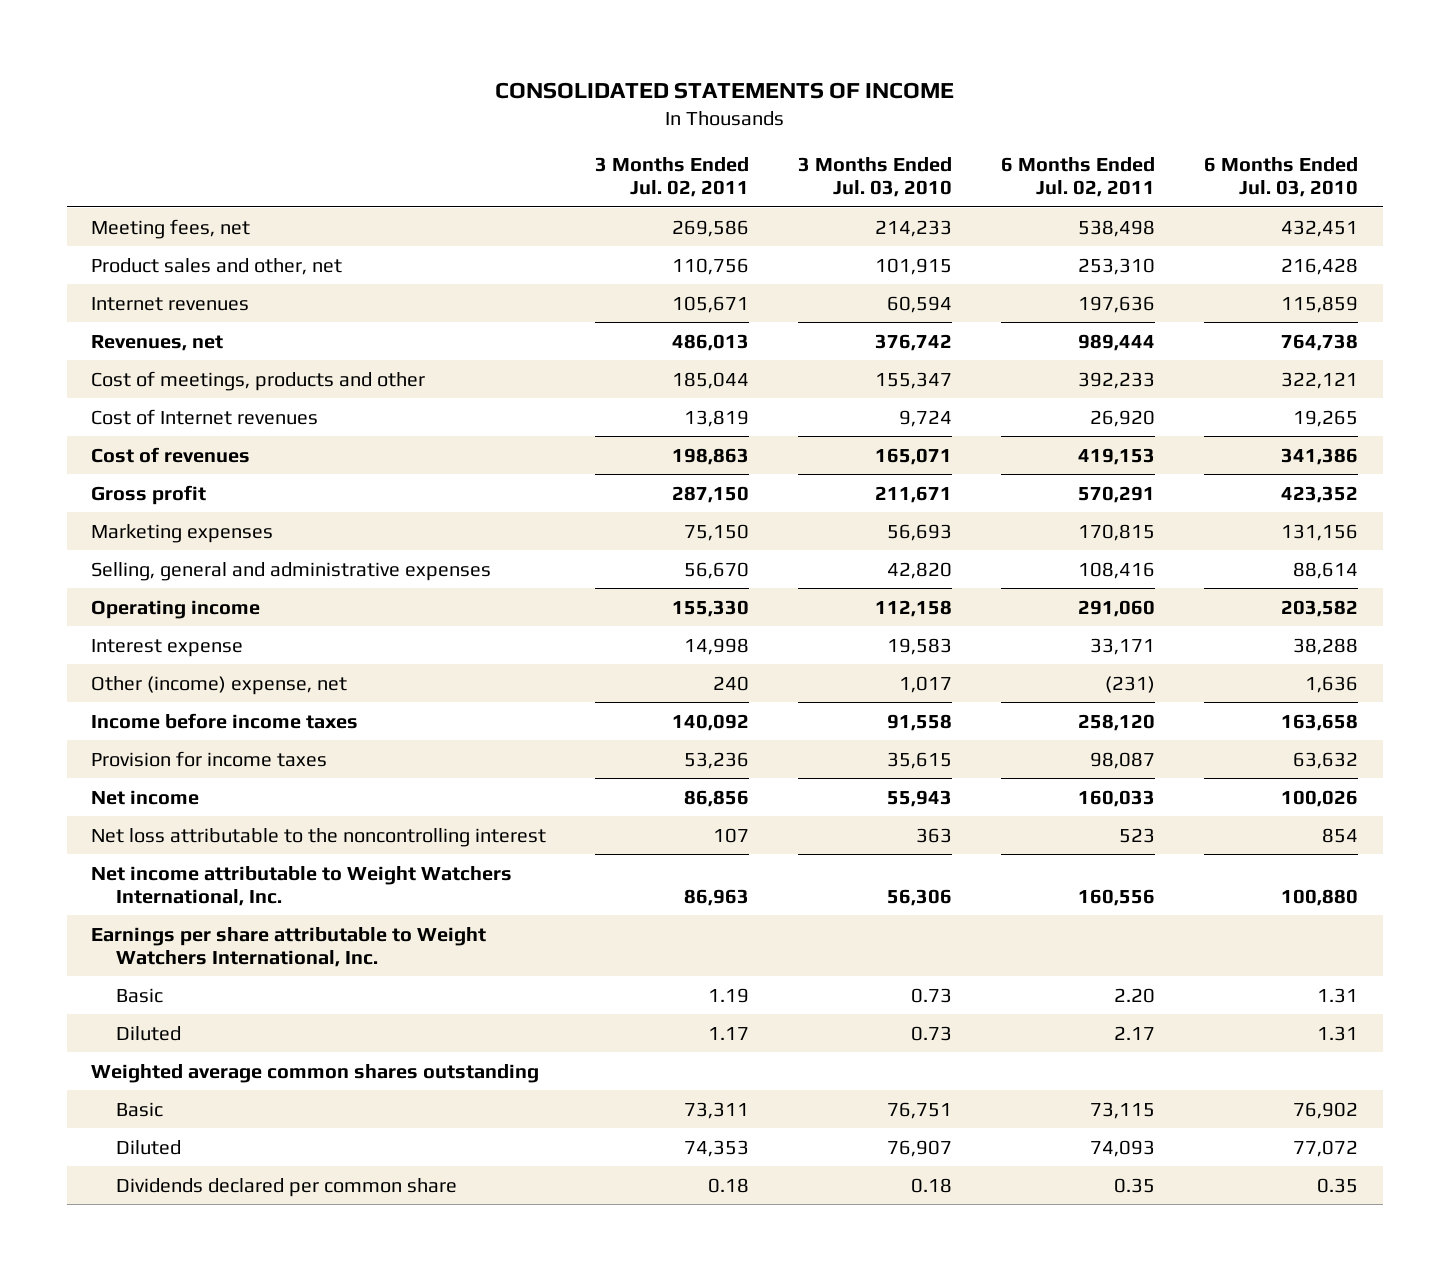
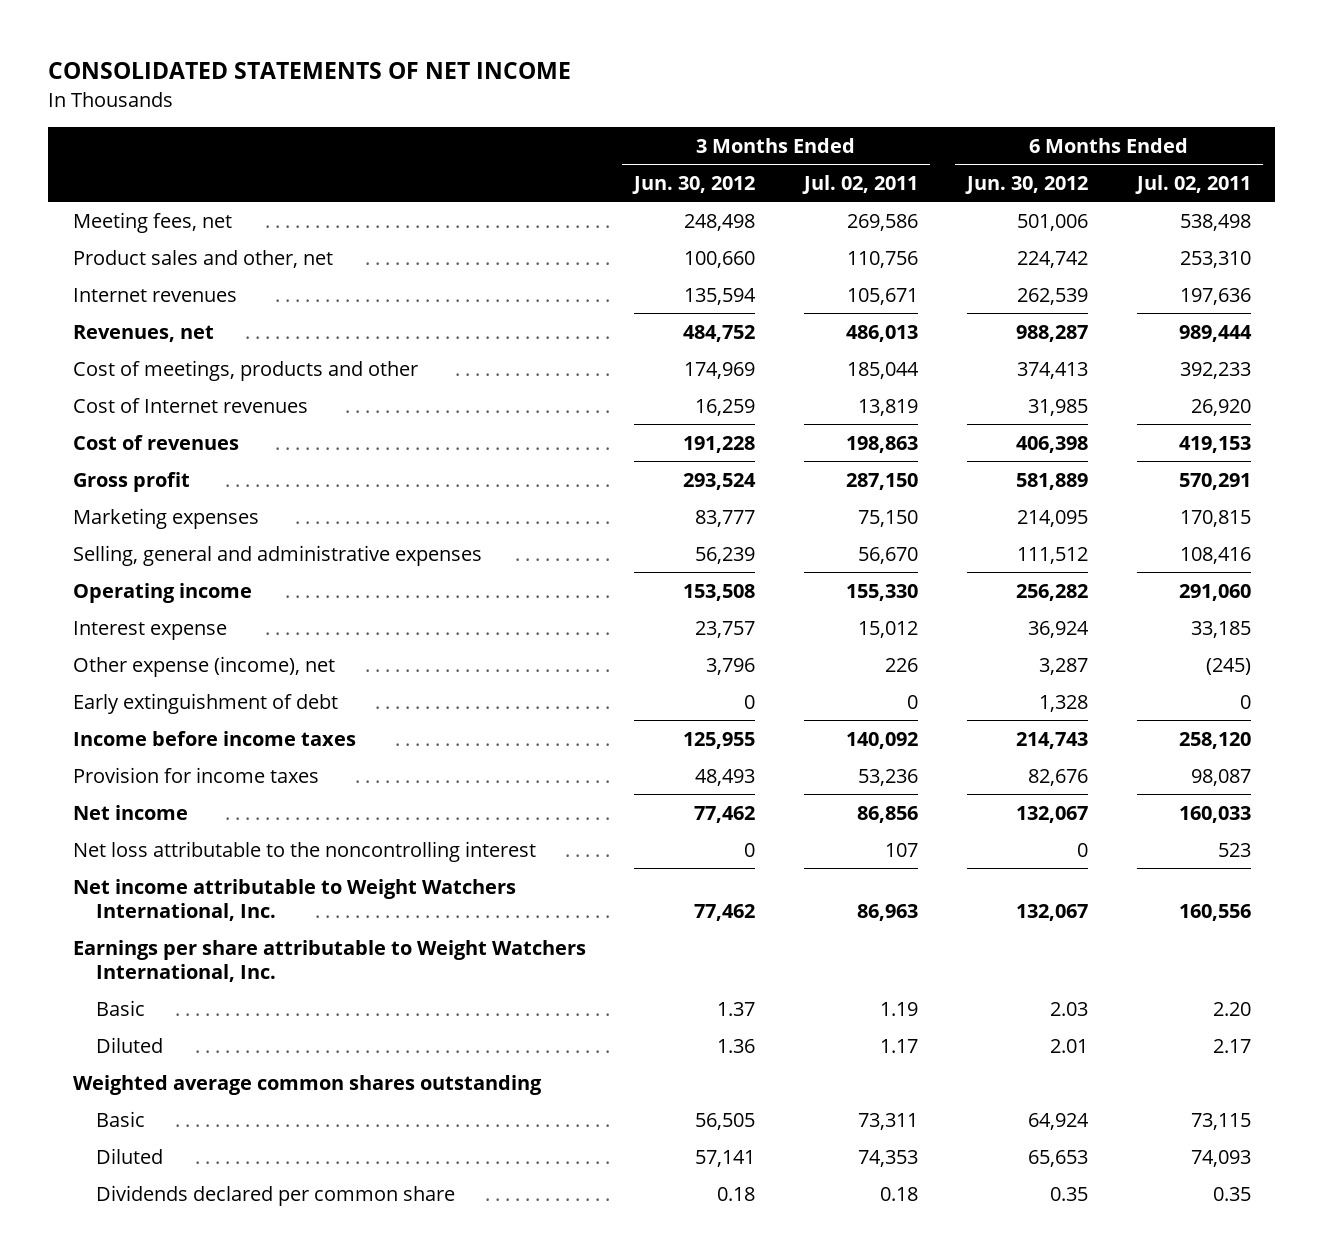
[494,82,954,100] CONSOLIDATED STATEMENTS OF INCOME -> [48,62,572,80] CONSOLIDATED STATEMENTS OF NET INCOME
[798,157,953,198] 3 Months Ended Jul. 03, 2010 -> none
[1204,157,1359,198] 6 Months Ended Jul. 03, 2010 -> none
none -> [632,175,756,194] Jun. 30, 2012
none -> [965,175,1089,194] Jun. 30, 2012
[684,637,750,655] 14,998 -> [858,620,919,638] 15,012
[1090,637,1156,655] 33,171 -> [1190,620,1251,638] 33,185
[91,675,348,695] Other (income) expense, net -> [72,655,335,677] Other expense (income), net
[713,675,750,691] 240 -> [885,657,919,672] 226
[1105,675,1156,693] (231) -> [1205,657,1251,675] (245)
none -> [72,692,338,714] Early extinguishment of debt

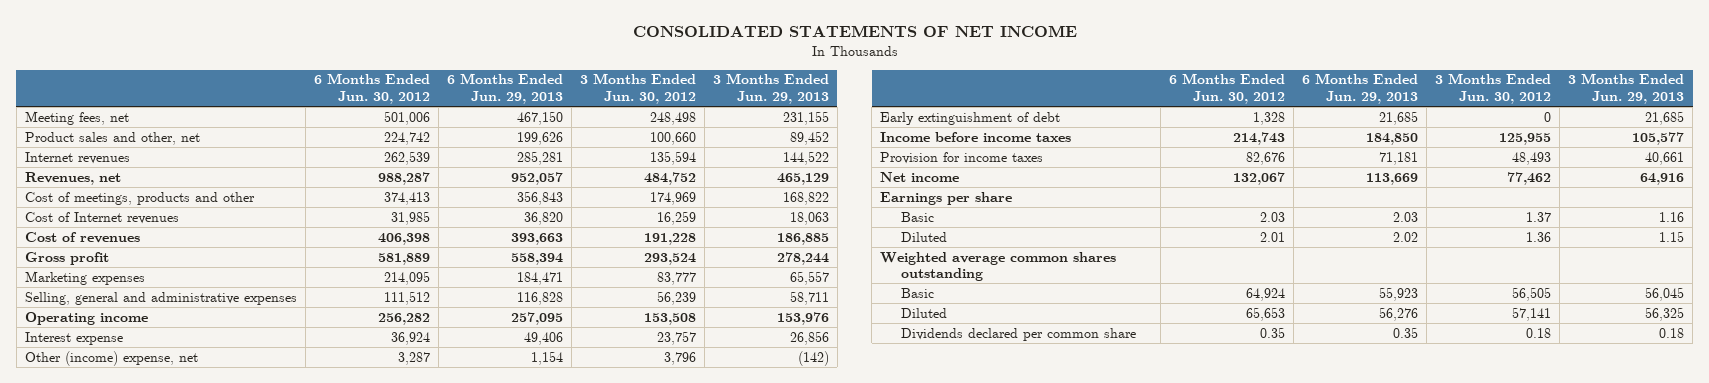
[802,174,919,194] Jul. 02, 2011 -> none
[1134,174,1251,194] Jul. 02, 2011 -> none
none -> [446,73,563,104] 6 Months Ended Jun. 29, 2013
none -> [712,73,829,104] 3 Months Ended Jun. 29, 2013
[72,655,335,677] Other expense (income), net -> [24,350,198,366] Other (income) expense, net
[72,840,536,862] Net loss attributable to the noncontrolling interest -> none
[72,878,516,921] Net income attributable to Weight Watchers International, Inc. -> none
[72,939,586,982] Earnings per share attributable to Weight Watchers International, Inc. -> [880,191,1013,205] Earnings per share

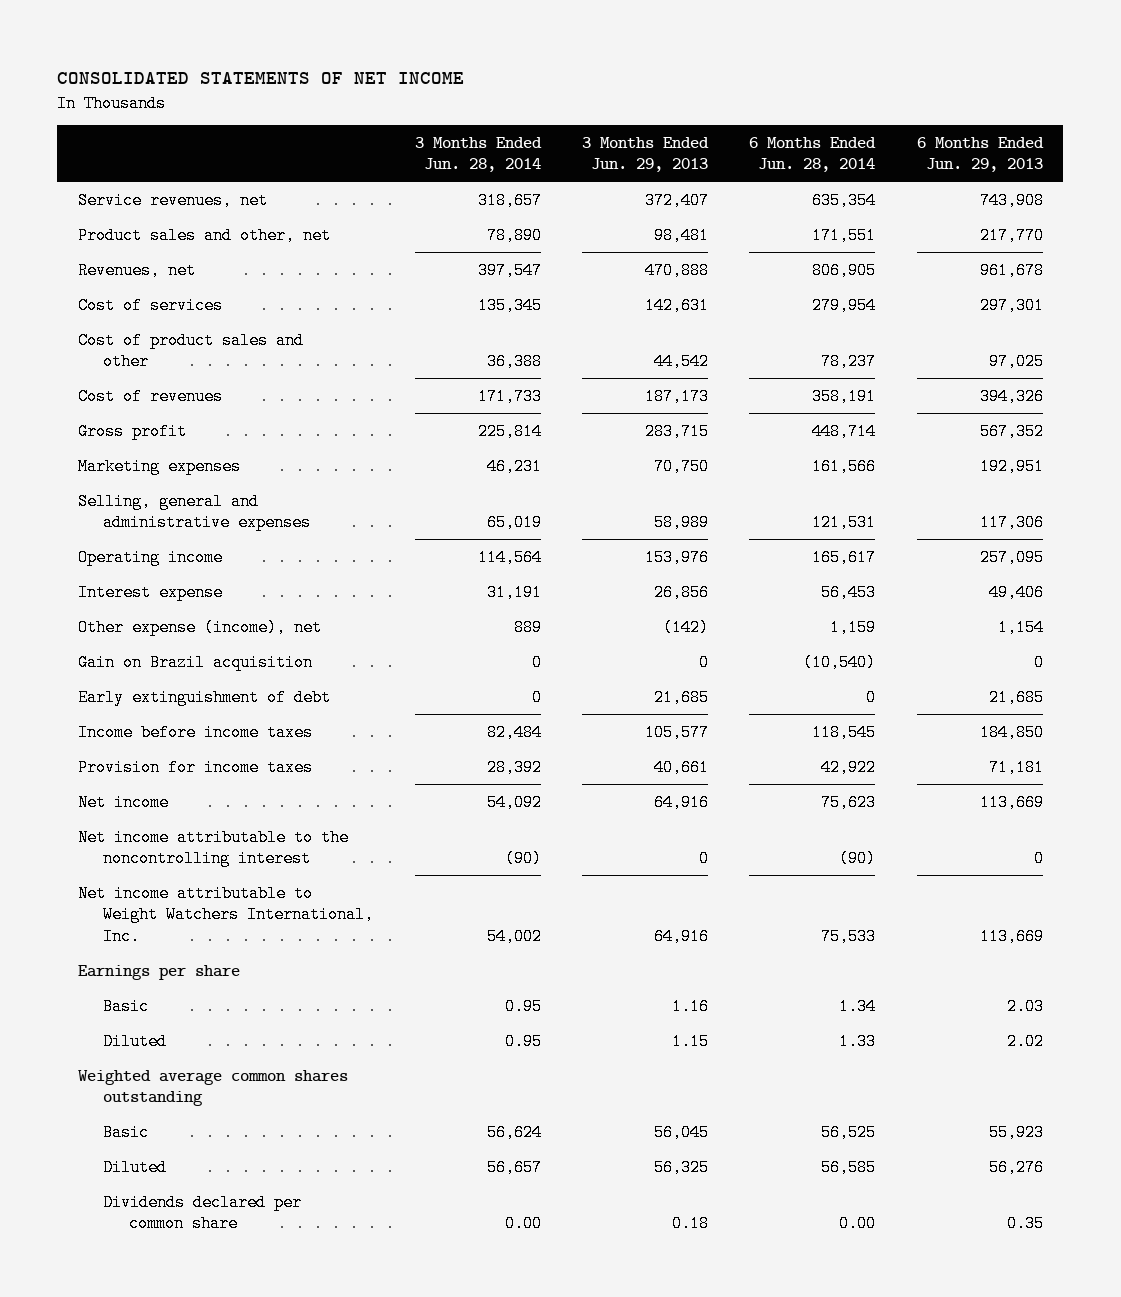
[313,73,430,104] 6 Months Ended Jun. 30, 2012 -> none
[579,73,696,104] 3 Months Ended Jun. 30, 2012 -> none
none -> [414,136,542,173] 3 Months Ended Jun. 28, 2014
none -> [749,136,877,173] 6 Months Ended Jun. 28, 2014
[24,151,130,164] Internet revenues -> none
[24,211,179,224] Cost of Internet revenues -> none
[24,110,129,125] Meeting fees, net -> [78,191,269,209] Service revenues, net
[516,110,563,125] 467,150 -> [979,191,1044,209] 743,908
[782,110,829,125] 231,155 -> [645,191,710,209] 372,407
[516,131,563,145] 199,626 -> [979,226,1044,244] 217,770
[789,130,829,145] 89,452 -> [654,226,710,244] 98,481
[510,171,563,185] 952,057 -> [979,261,1044,279] 961,678
[776,172,829,185] 465,129 -> [645,261,710,279] 470,888
none -> [78,296,224,314] Cost of services
[24,191,255,205] Cost of meetings, products and other -> [78,331,305,371] Cost of product sales and other
[516,190,563,205] 356,843 -> [988,353,1044,371] 97,025
[782,191,829,205] 168,822 -> [654,353,710,371] 44,542
[510,232,563,245] 393,663 -> [979,387,1044,405] 394,326
[776,232,829,245] 186,885 -> [645,387,710,405] 187,173
[510,252,563,265] 558,394 -> [979,422,1044,440] 567,352
[776,251,829,265] 278,244 -> [645,422,710,440] 283,715
[516,271,563,285] 184,471 -> [979,457,1044,475] 192,951
[789,270,829,285] 65,557 -> [654,457,710,475] 70,750
[516,291,563,305] 116,828 -> [979,514,1044,532] 117,306
[789,290,829,305] 58,711 -> [654,514,710,532] 58,989
[24,350,198,366] Other (income) expense, net -> [78,618,323,636] Other expense (income), net
none -> [78,653,314,671] Gain on Brazil acquisition
none -> [78,828,350,868] Net income attributable to the noncontrolling interest
none -> [78,884,375,945] Net income attributable to Weight Watchers International, Inc.

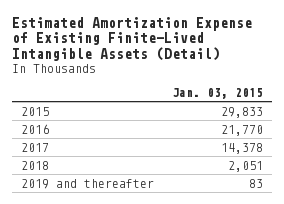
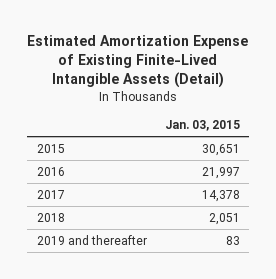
[220,106,263,118] 29,833 -> [201,143,240,156] 30,651
[220,124,263,136] 21,770 -> [201,166,240,179] 21,997

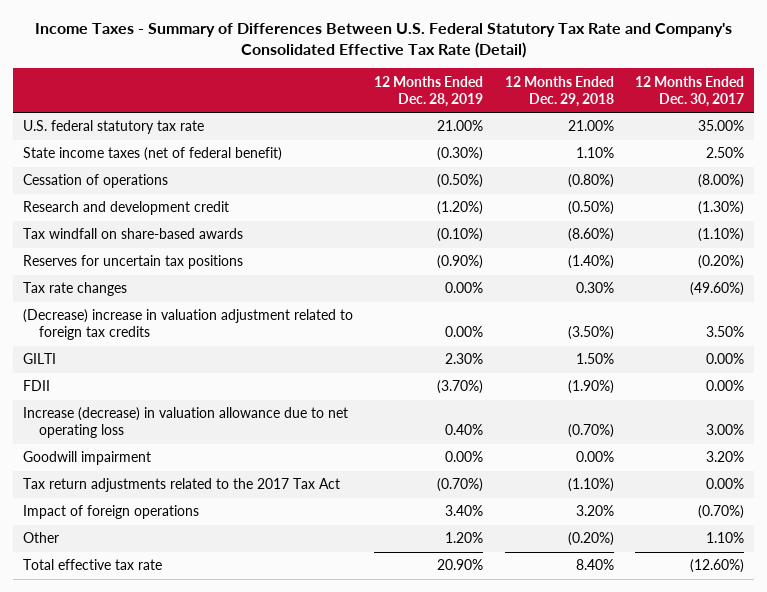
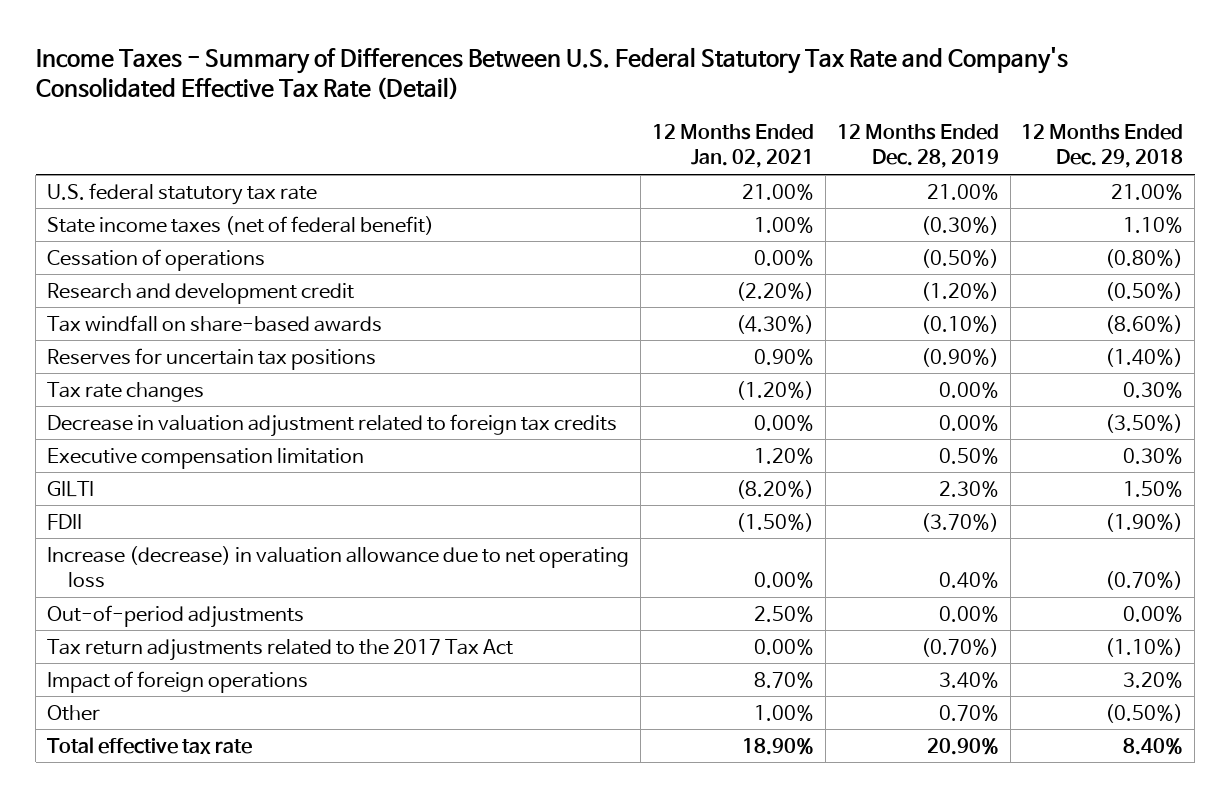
[634,75,744,107] 12 Months Ended Dec. 30, 2017 -> none
none -> [651,124,814,169] 12 Months Ended Jan. 02, 2021
[23,309,354,341] (Decrease) increase in valuation adjustment related to foreign tax credits -> [47,413,618,437] Decrease in valuation adjustment related to foreign tax credits
none -> [47,447,365,469] Executive compensation limitation
[23,451,152,466] Goodwill impairment -> none
none -> [47,604,305,628] Out-of-period adjustments
[445,532,484,544] 1.20% -> [938,704,999,721] 0.70%
[567,532,614,547] (0.20%) -> [1105,703,1184,723] (0.50%)

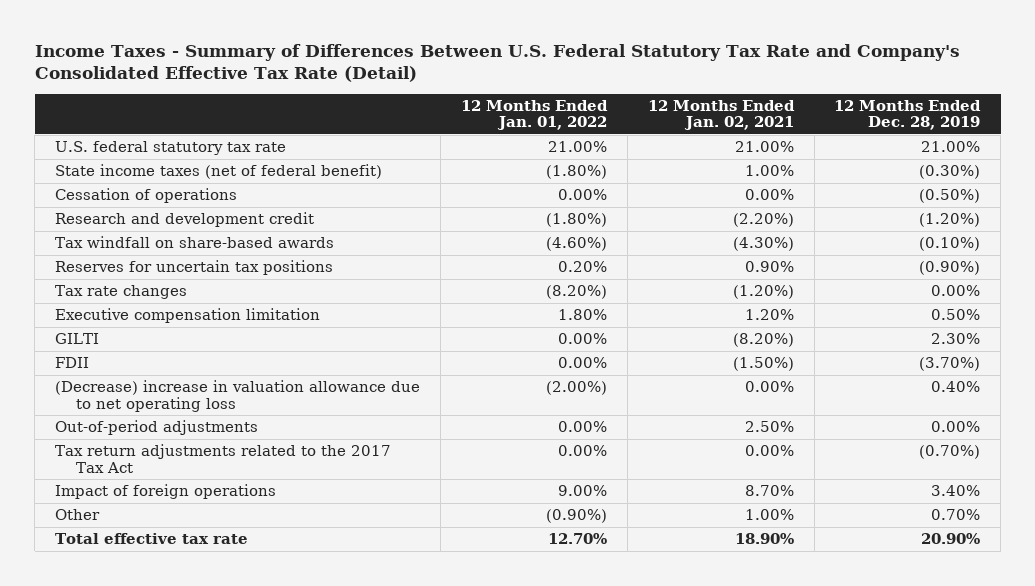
[1021,124,1184,169] 12 Months Ended Dec. 29, 2018 -> none
none -> [460,99,608,131] 12 Months Ended Jan. 01, 2022
[47,413,618,437] Decrease in valuation adjustment related to foreign tax credits -> none
[47,545,630,588] Increase (decrease) in valuation allowance due to net operating loss -> [54,380,420,412] (Decrease) increase in valuation allowance due to net operating loss

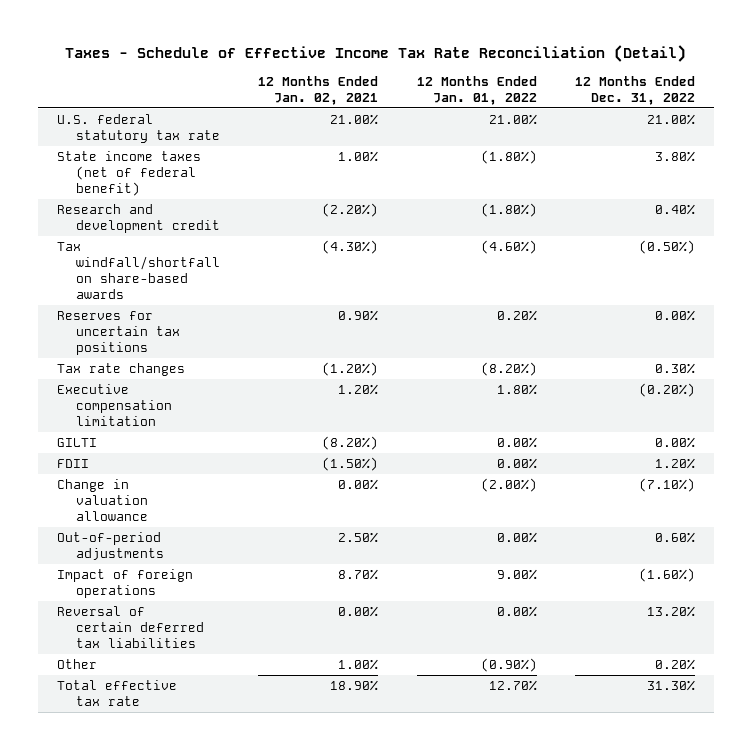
[34,43,960,83] Income Taxes - Summary of Differences Between U.S. Federal Statutory Tax Rate and Company's Consolidated Effective Tax Rate (Detail) -> [64,44,686,62] Taxes - Schedule of Effective Income Tax Rate Reconciliation (Detail)
[834,99,982,131] 12 Months Ended Dec. 28, 2019 -> none
none -> [574,75,695,105] 12 Months Ended Dec. 31, 2022
[54,188,237,204] Cessation of operations -> none
[54,236,334,249] Tax windfall on share-based awards -> [57,242,221,300] Tax windfall/shortfall on share-based awards
[54,380,420,412] (Decrease) increase in valuation allowance due to net operating loss -> none
none -> [57,479,149,522] Change in valuation allowance
[54,444,391,473] Tax return adjustments related to the 2017 Tax Act -> none
none -> [57,606,205,649] Reversal of certain deferred tax liabilities

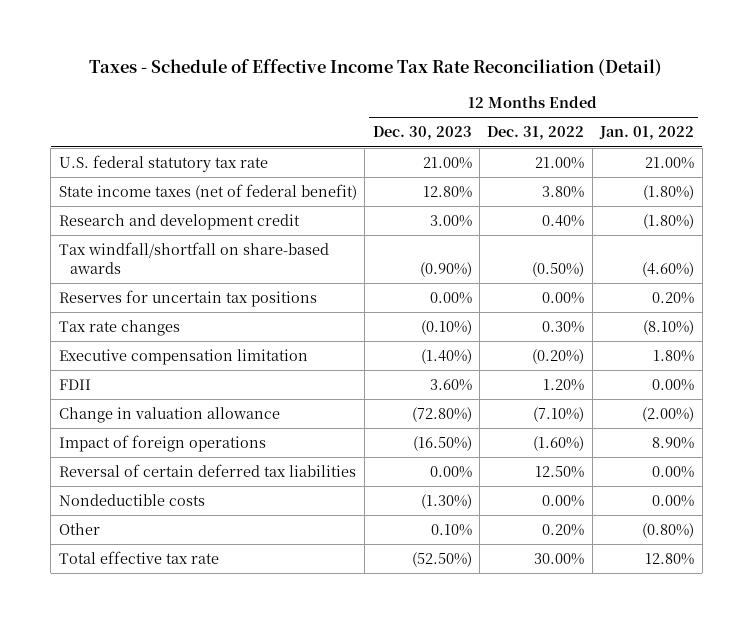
[258,75,379,105] 12 Months Ended Jan. 02, 2021 -> none
none -> [372,126,472,141] Dec. 30, 2023
[480,362,537,377] (8.20%) -> [643,320,695,336] (8.10%)
[57,438,98,448] GILTI -> none
[57,532,165,561] Out-of-period adjustments -> none
[496,569,537,581] 9.00% -> [652,437,695,450] 8.90%
[646,606,695,618] 13.20% -> [535,466,585,479] 12.50%
none -> [58,494,205,507] Nondeductible costs
[480,658,537,673] (0.90%) -> [642,523,695,539] (0.80%)
[488,680,537,692] 12.70% -> [645,553,695,566] 12.80%
[646,680,695,692] 31.30% -> [534,553,585,566] 30.00%

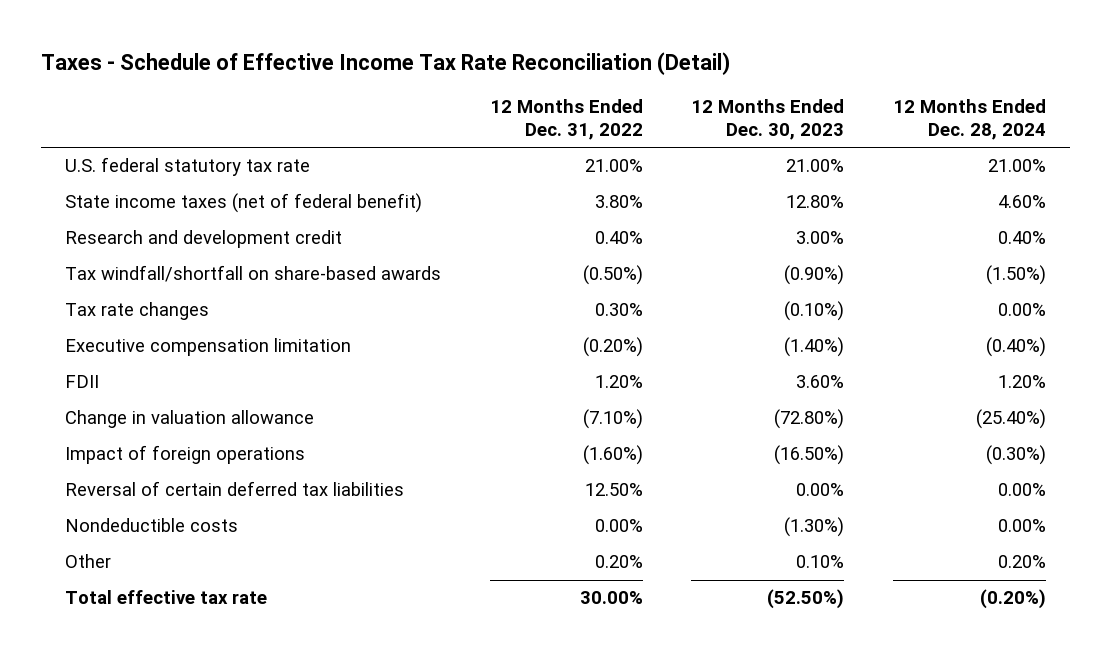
[599,126,695,141] Jan. 01, 2022 -> none
none -> [892,98,1046,141] 12 Months Ended Dec. 28, 2024
[58,290,317,308] Reserves for uncertain tax positions -> none

